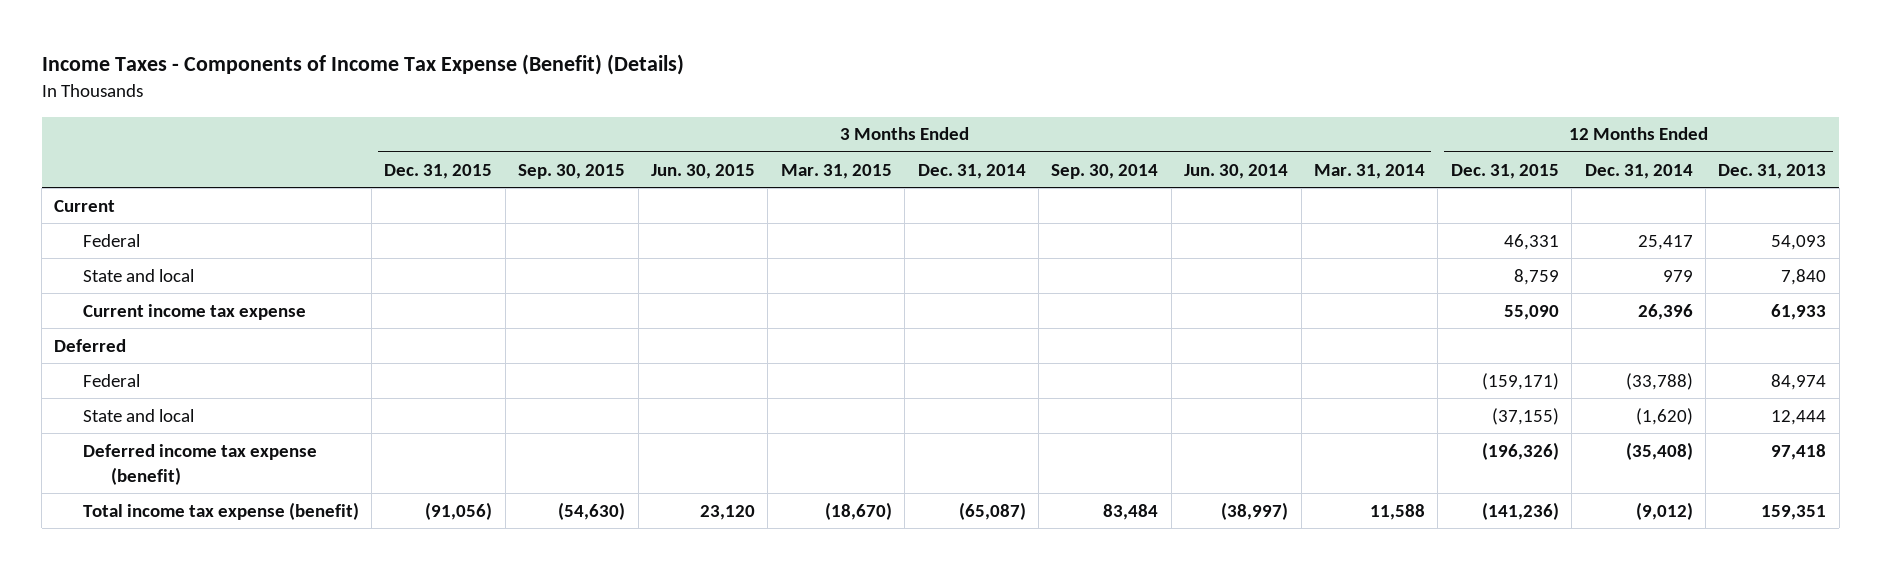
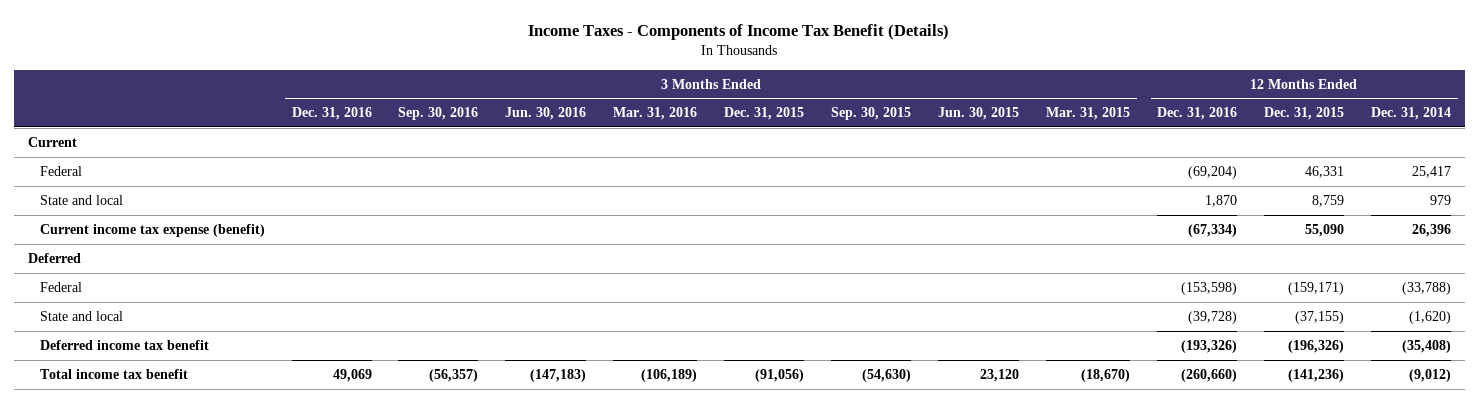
[41,54,684,76] Income Taxes - Components of Income Tax Expense (Benefit) (Details) -> [528,24,950,41] Income Taxes - Components of Income Tax Benefit (Details)
[917,163,1026,179] Dec. 31, 2014 -> none
[1051,163,1159,179] Sep. 30, 2014 -> none
[1184,163,1289,179] Jun. 30, 2014 -> none
[1314,163,1426,179] Mar. 31, 2014 -> none
[1718,163,1827,179] Dec. 31, 2013 -> none
none -> [291,107,372,121] Dec. 31, 2016
none -> [398,107,479,121] Sep. 30, 2016
none -> [505,107,587,121] Jun. 30, 2016
none -> [613,107,698,121] Mar. 31, 2016
none -> [1157,107,1238,121] Dec. 31, 2016
[82,303,306,320] Current income tax expense -> [39,223,265,237] Current income tax expense (benefit)
[82,443,317,485] Deferred income tax expense (benefit) -> [39,339,209,350] Deferred income tax benefit
[82,501,359,520] Total income tax expense (benefit) -> [39,368,188,379] Total income tax benefit

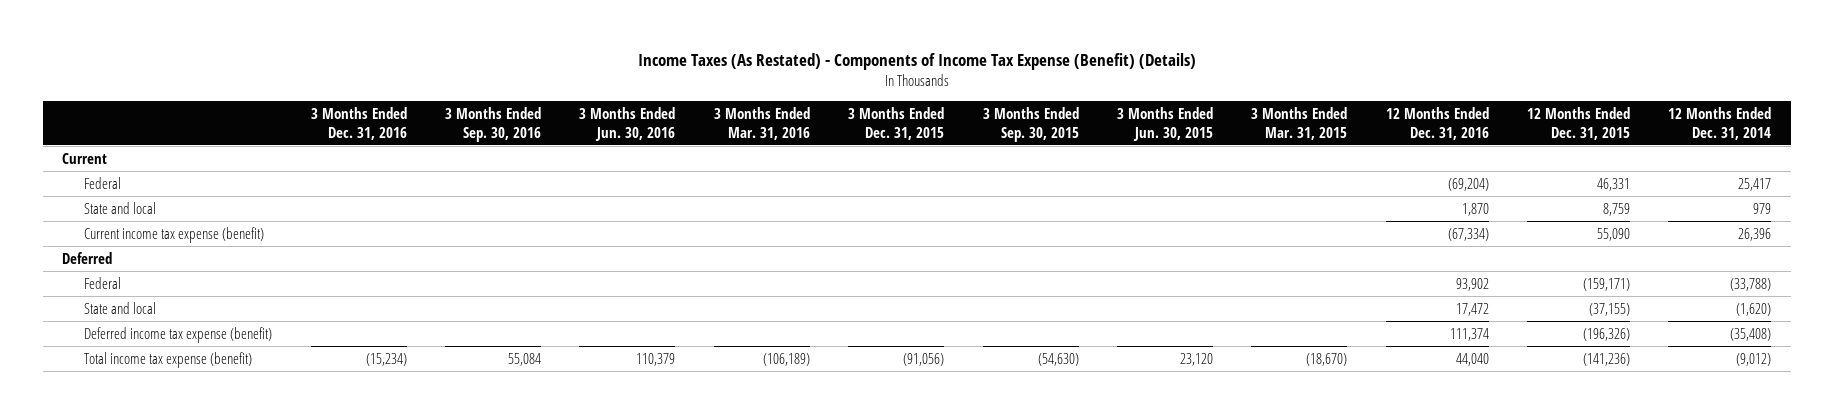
[528,24,950,41] Income Taxes - Components of Income Tax Benefit (Details) -> [637,53,1196,71] Income Taxes (As Restated) - Components of Income Tax Expense (Benefit) (Details)
[1181,281,1238,295] (153,598) -> [1455,277,1489,291] 93,902
[1188,310,1238,324] (39,728) -> [1455,302,1489,316] 17,472
[39,339,209,350] Deferred income tax benefit -> [84,326,273,343] Deferred income tax expense (benefit)
[1181,339,1238,353] (193,326) -> [1449,327,1489,341] 111,374
[39,368,188,379] Total income tax benefit -> [84,351,253,368] Total income tax expense (benefit)
[332,368,372,382] 49,069 -> [365,352,407,366] (15,234)
[429,368,479,382] (56,357) -> [508,352,542,366] 55,084
[530,368,587,382] (147,183) -> [636,352,676,366] 110,379
[1181,368,1238,382] (260,660) -> [1455,352,1489,366] 44,040

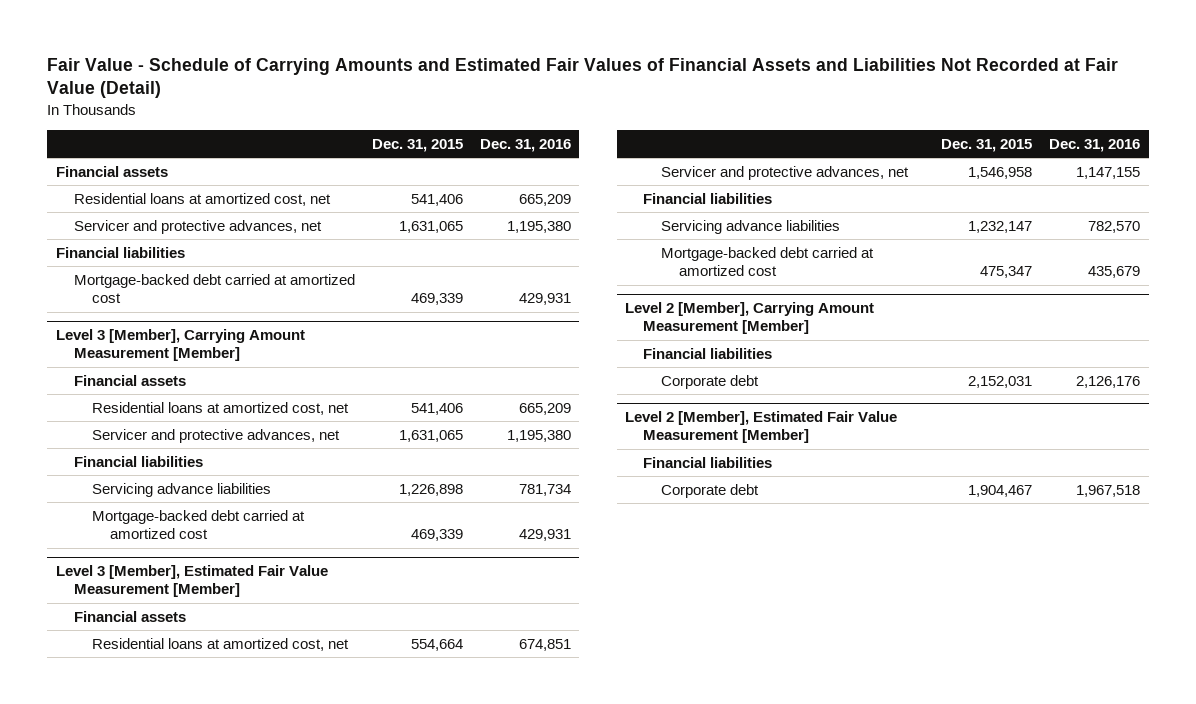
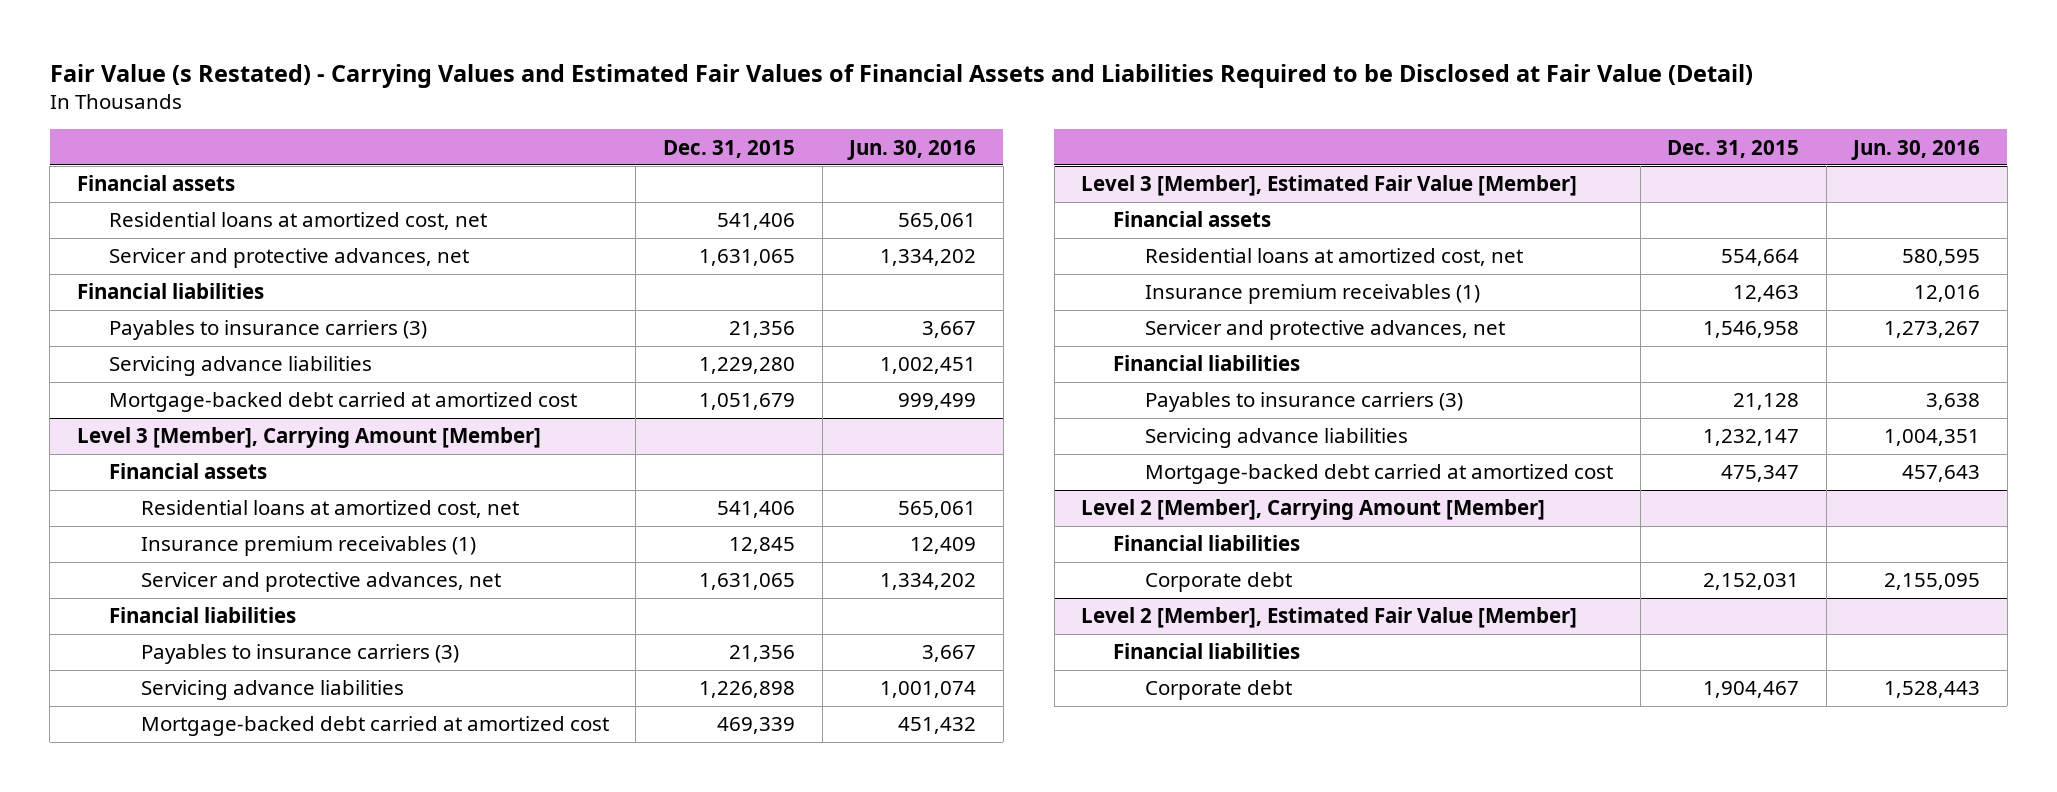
[47,57,1119,99] Fair Value - Schedule of Carrying Amounts and Estimated Fair Values of Financial Assets and Liabilities Not Recorded at Fair Value (Detail) -> [49,63,1753,88] Fair Value (s Restated) - Carrying Values and Estimated Fair Values of Financial Assets and Liabilities Required to be Disclosed at Fair Value (Detail)
[479,138,571,152] Dec. 31, 2016 -> none
none -> [847,139,977,160] Jun. 30, 2016
none -> [108,320,427,341] Payables to insurance carriers (3)
none -> [108,356,372,377] Servicing advance liabilities
[410,293,463,306] 469,339 -> [698,393,795,411] 1,051,679
[55,328,305,362] Level 3 [Member], Carrying Amount Measurement [Member] -> [76,427,541,449] Level 3 [Member], Carrying Amount [Member]
none -> [140,536,476,557] Insurance premium receivables (1)
none -> [140,644,459,665] Payables to insurance carriers (3)
[55,564,328,598] Level 3 [Member], Estimated Fair Value Measurement [Member] -> [1081,175,1578,197] Level 3 [Member], Estimated Fair Value [Member]
none -> [1145,284,1481,305] Insurance premium receivables (1)
none -> [1145,392,1464,413] Payables to insurance carriers (3)
[625,301,875,335] Level 2 [Member], Carrying Amount Measurement [Member] -> [1081,499,1546,521] Level 2 [Member], Carrying Amount [Member]
[625,410,898,444] Level 2 [Member], Estimated Fair Value Measurement [Member] -> [1081,607,1578,629] Level 2 [Member], Estimated Fair Value [Member]

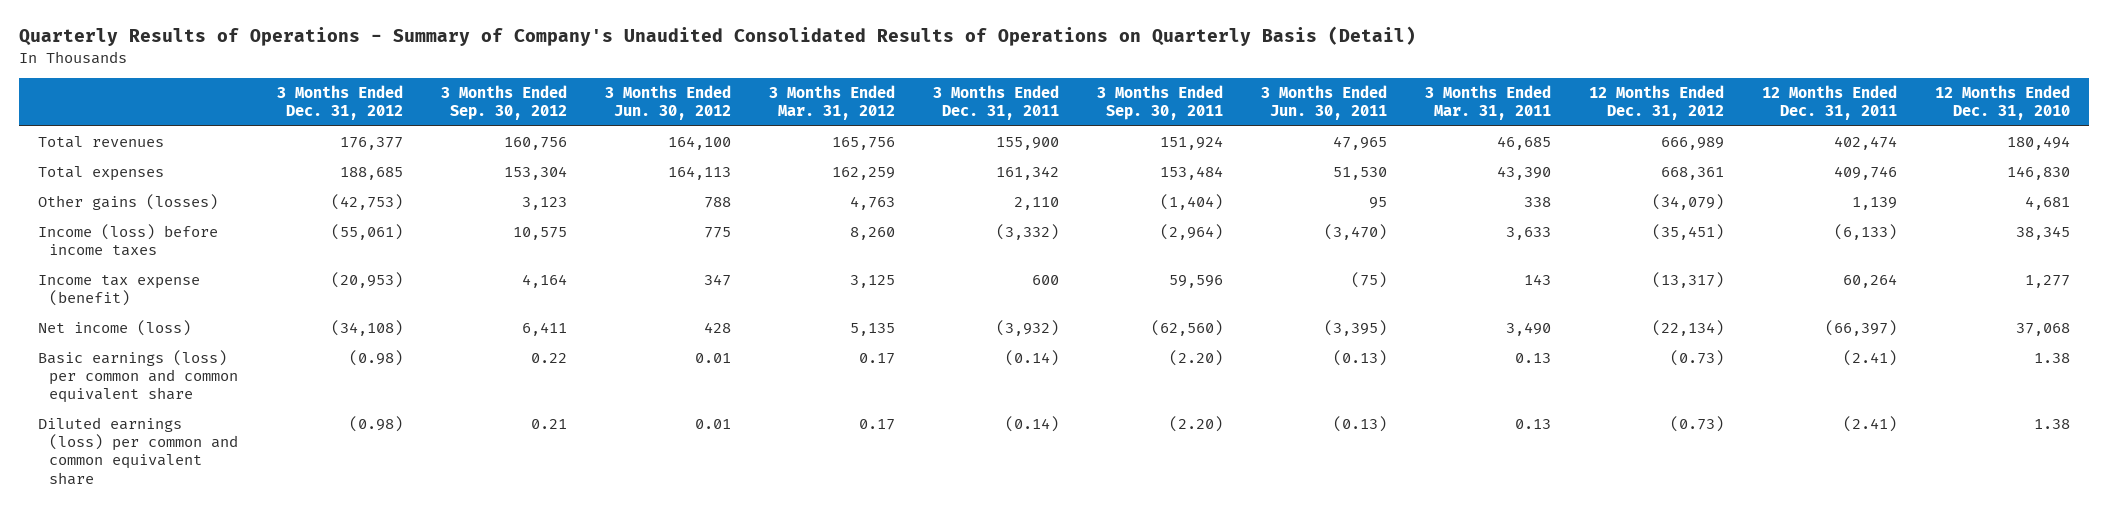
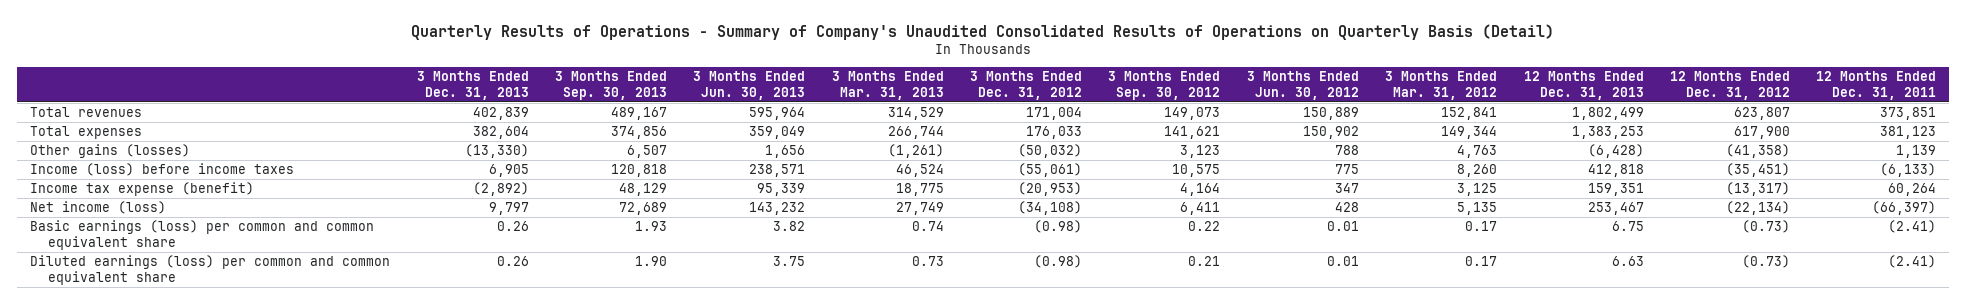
[932,84,1059,121] 3 Months Ended Dec. 31, 2011 -> none
[1096,84,1223,121] 3 Months Ended Sep. 30, 2011 -> none
[1260,84,1387,121] 3 Months Ended Jun. 30, 2011 -> none
[1424,84,1551,121] 3 Months Ended Mar. 31, 2011 -> none
[1934,84,2070,121] 12 Months Ended Dec. 31, 2010 -> none
none -> [416,71,529,100] 3 Months Ended Dec. 31, 2013
none -> [554,71,667,100] 3 Months Ended Sep. 30, 2013
none -> [693,71,806,100] 3 Months Ended Jun. 30, 2013
none -> [831,71,944,100] 3 Months Ended Mar. 31, 2013
none -> [1523,71,1644,100] 12 Months Ended Dec. 31, 2013
[339,137,403,151] 176,377 -> [1026,107,1083,121] 171,004
[503,137,567,151] 160,756 -> [1164,107,1221,121] 149,073
[667,136,731,151] 164,100 -> [1302,107,1359,121] 150,889
[831,137,895,151] 165,756 -> [1441,107,1498,121] 152,841
[1660,137,1724,151] 666,989 -> [1733,107,1790,121] 623,807
[1833,136,1897,151] 402,474 -> [1880,107,1937,121] 373,851
[339,167,403,181] 188,685 -> [1026,126,1083,140] 176,033
[503,166,567,181] 153,304 -> [1164,126,1221,140] 141,621
[667,166,731,181] 164,113 -> [1302,126,1359,140] 150,902
[831,167,895,181] 162,259 -> [1441,126,1498,140] 149,344
[1660,167,1724,181] 668,361 -> [1733,126,1790,140] 617,900
[1833,166,1897,181] 409,746 -> [1880,126,1937,140] 381,123
[330,194,403,211] (42,753) -> [1018,144,1083,159] (50,032)
[1651,194,1724,211] (34,079) -> [1725,144,1790,159] (41,358)

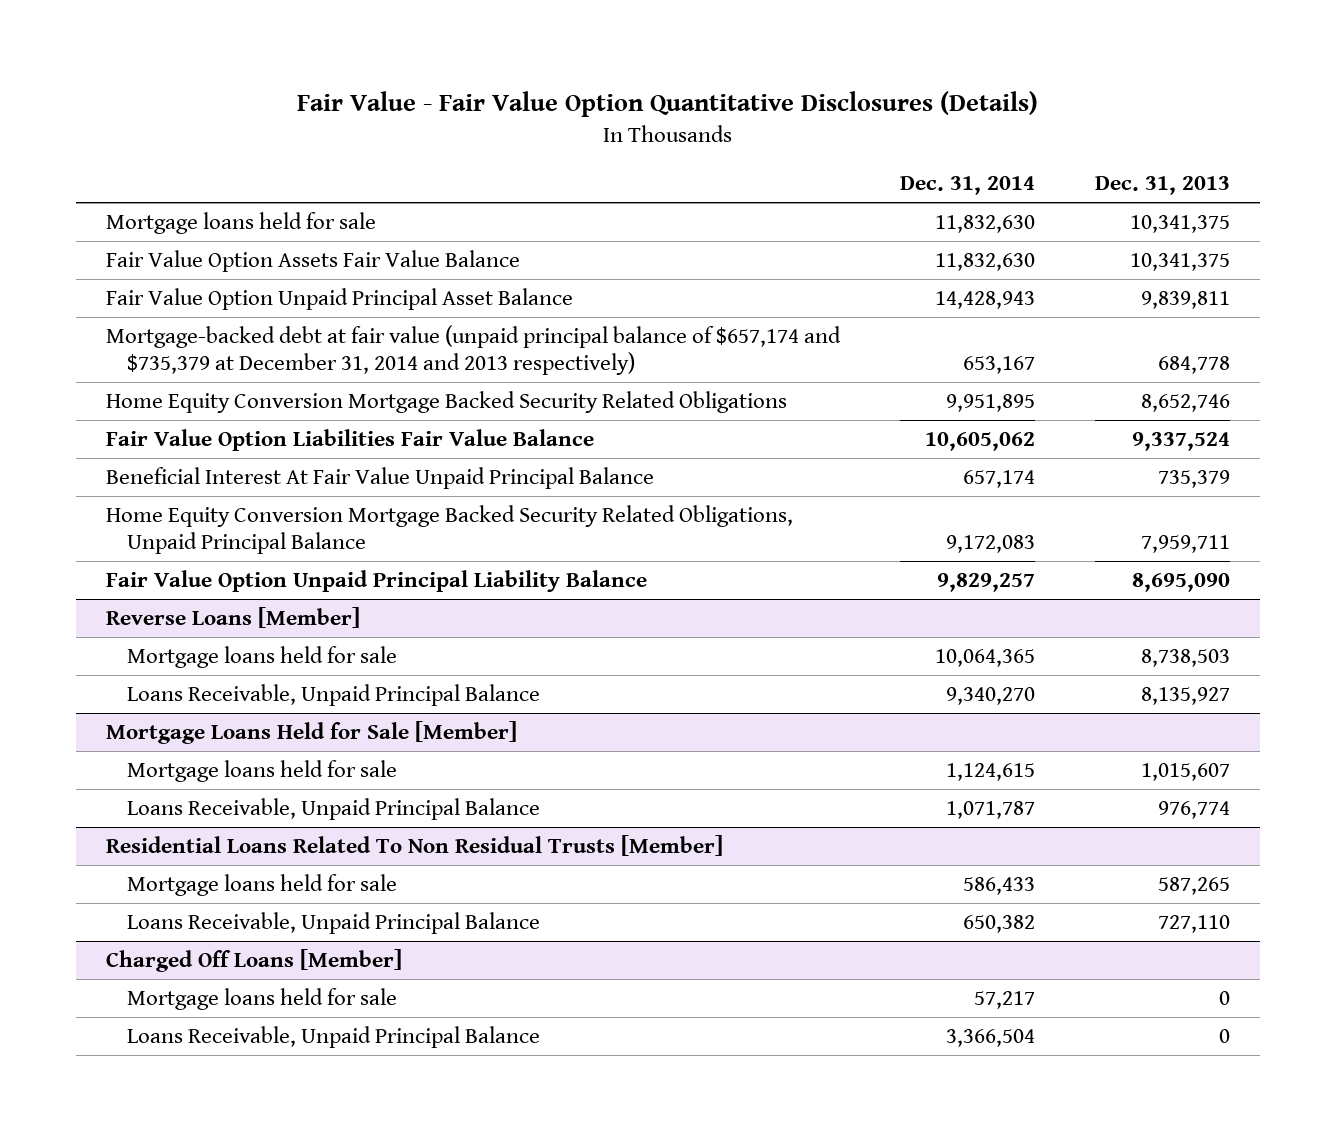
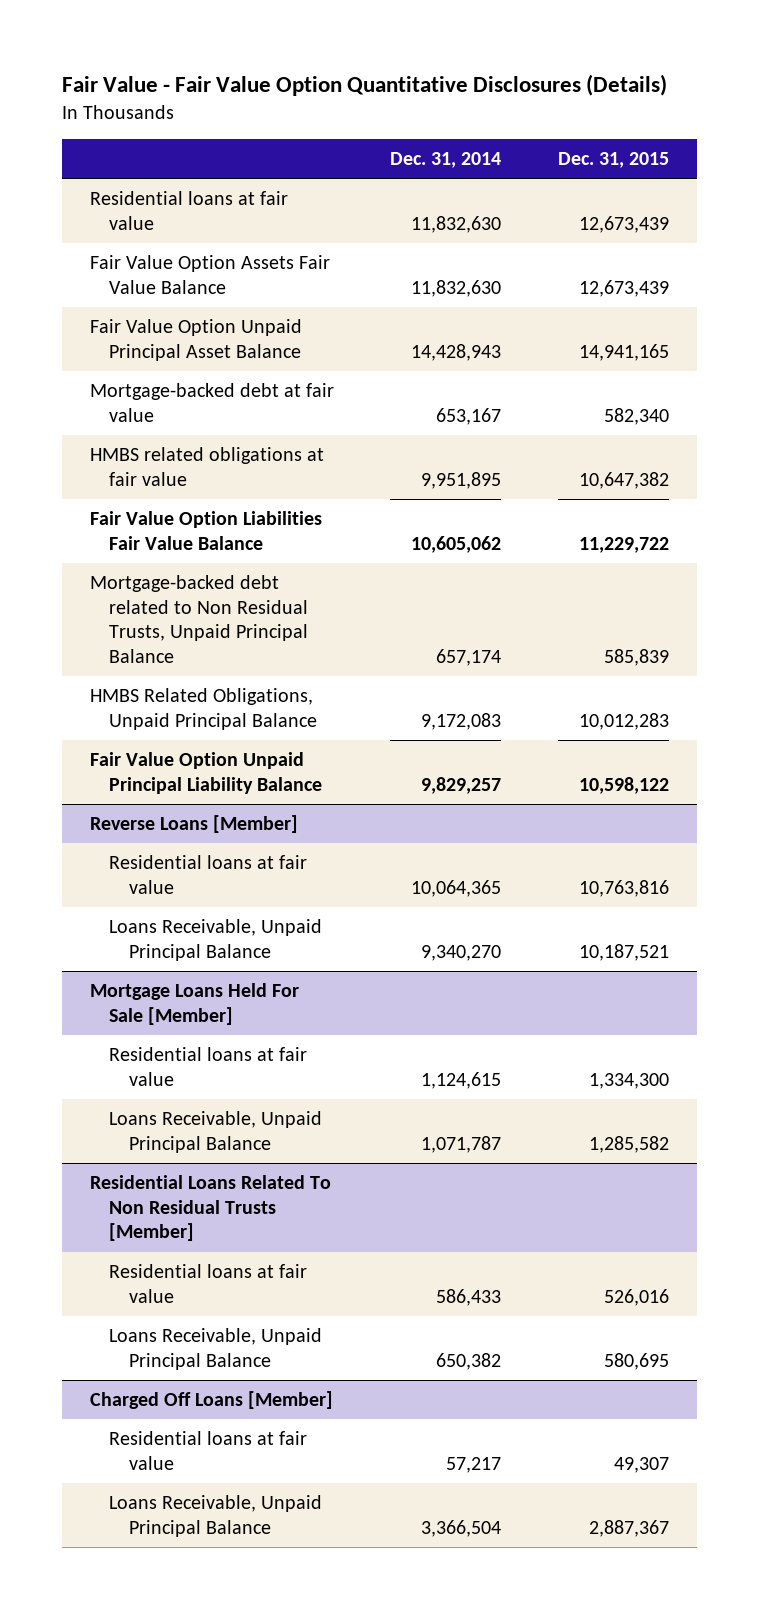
[1094,176,1230,196] Dec. 31, 2013 -> none
none -> [558,151,670,168] Dec. 31, 2015
[105,211,376,234] Mortgage loans held for sale -> [89,191,288,230] Residential loans at fair value
[105,324,841,375] Mortgage-backed debt at fair value (unpaid principal balance of $657,174 and $735,379 at December 31, 2014 and 2013 respectively) -> [89,383,334,422] Mortgage-backed debt at fair value
[105,390,787,413] Home Equity Conversion Mortgage Backed Security Related Obligations -> [89,447,324,486] HMBS related obligations at fair value
[105,466,654,489] Beneficial Interest At Fair Value Unpaid Principal Balance -> [89,575,309,664] Mortgage-backed debt related to Non Residual Trusts, Unpaid Principal Balance
[105,504,793,554] Home Equity Conversion Mortgage Backed Security Related Obligations, Unpaid Principal Balance -> [89,688,318,730] HMBS Related Obligations, Unpaid Principal Balance
[126,645,397,668] Mortgage loans held for sale -> [109,855,308,894] Residential loans at fair value
[105,720,517,744] Mortgage Loans Held for Sale [Member] -> [89,983,299,1025] Mortgage Loans Held For Sale [Member]
[126,759,397,782] Mortgage loans held for sale -> [109,1047,308,1086] Residential loans at fair value
[126,873,397,896] Mortgage loans held for sale -> [109,1264,308,1303] Residential loans at fair value
[126,987,397,1010] Mortgage loans held for sale -> [109,1431,308,1470] Residential loans at fair value

